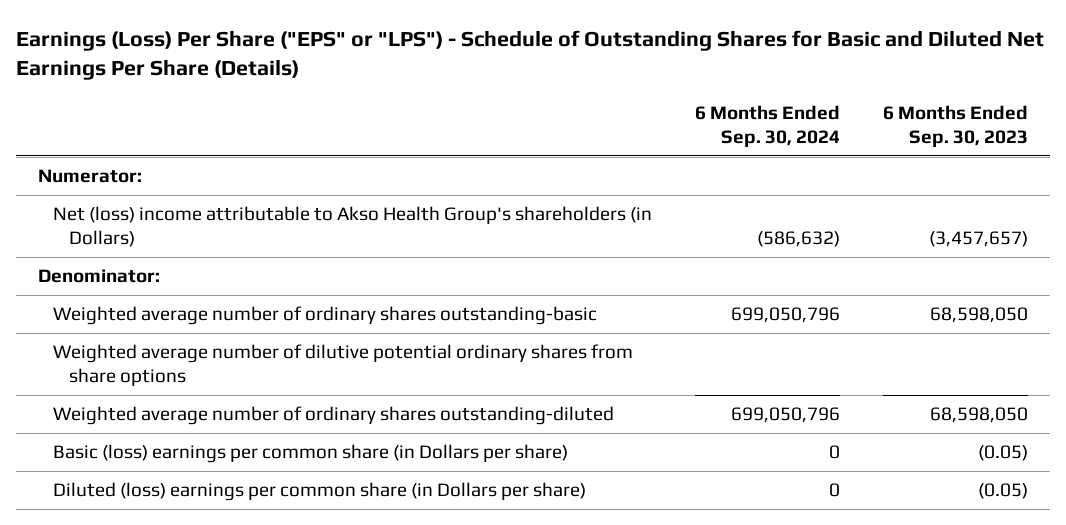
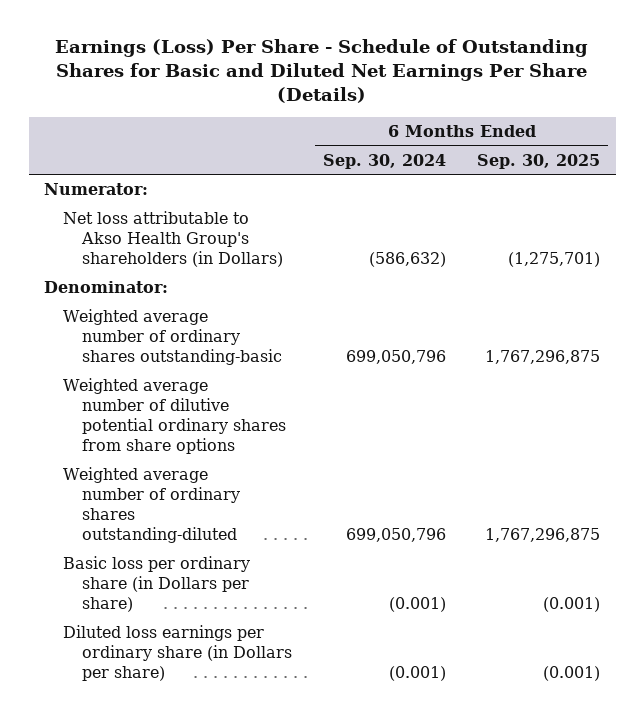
[16,29,1045,81] Earnings (Loss) Per Share ("EPS" or "LPS") - Schedule of Outstanding Shares for Basic and Diluted Net Earnings Per Share (Details) -> [55,38,589,104] Earnings (Loss) Per Share - Schedule of Outstanding Shares for Basic and Diluted Net Earnings Per Share (Details)
[883,104,1029,147] 6 Months Ended Sep. 30, 2023 -> none
none -> [477,153,601,169] Sep. 30, 2025
[53,206,653,247] Net (loss) income attributable to Akso Health Group's shareholders (in Dollars) -> [63,211,284,268] Net loss attributable to Akso Health Group's shareholders (in Dollars)
[53,444,569,464] Basic (loss) earnings per common share (in Dollars per share) -> [63,556,251,613] Basic loss per ordinary share (in Dollars per share)
[829,445,841,460] 0 -> [389,597,447,613] (0.001)
[53,482,587,502] Diluted (loss) earnings per common share (in Dollars per share) -> [63,625,293,682] Diluted loss earnings per ordinary share (in Dollars per share)
[829,483,841,498] 0 -> [389,666,447,682] (0.001)

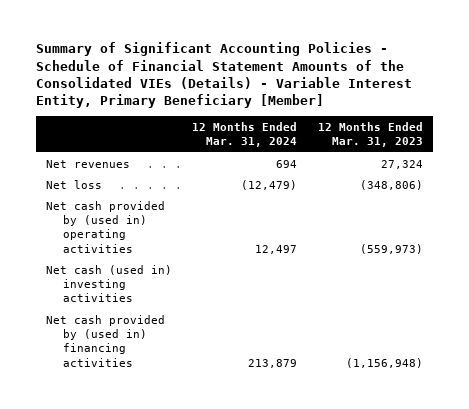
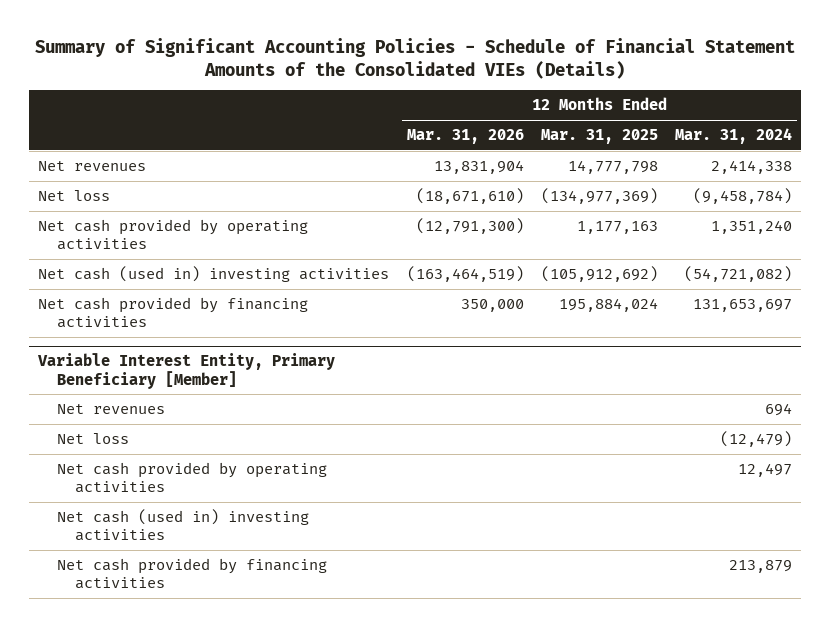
[36,42,413,109] Summary of Significant Accounting Policies - Schedule of Financial Statement Amounts of the Consolidated VIEs (Details) - Variable Interest Entity, Primary Beneficiary [Member] -> [35,37,796,79] Summary of Significant Accounting Policies - Schedule of Financial Statement Amounts of the Consolidated VIEs (Details)
[317,121,423,148] 12 Months Ended Mar. 31, 2023 -> none
none -> [406,129,524,145] Mar. 31, 2026
none -> [541,129,659,145] Mar. 31, 2025
none -> [38,161,147,172] Net revenues
none -> [38,190,111,202] Net loss
none -> [38,219,309,251] Net cash provided by operating activities
none -> [38,266,390,283] Net cash (used in) investing activities
none -> [38,297,309,329] Net cash provided by financing activities
none -> [38,353,336,389] Variable Interest Entity, Primary Beneficiary [Member]
[46,200,166,253] Net cash provided by (used in) operating activities -> [56,462,327,494] Net cash provided by operating activities
[46,314,166,367] Net cash provided by (used in) financing activities -> [56,558,327,590] Net cash provided by financing activities

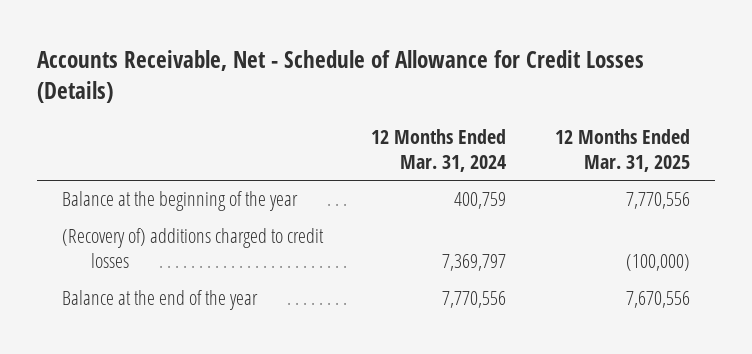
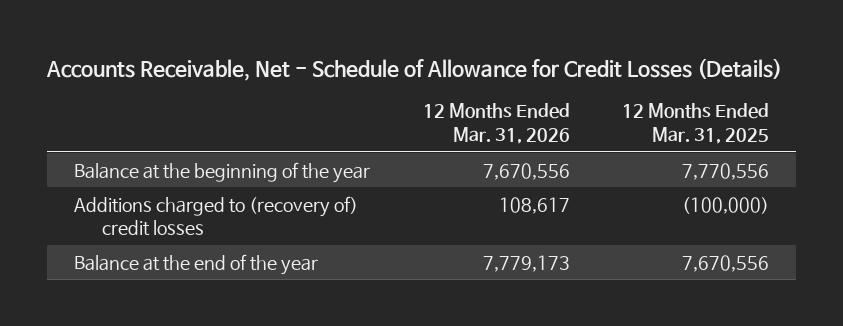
[371,129,507,173] 12 Months Ended Mar. 31, 2024 -> none
none -> [422,103,570,145] 12 Months Ended Mar. 31, 2026
[61,228,324,269] (Recovery of) additions charged to credit losses -> [73,195,358,237] Additions charged to (recovery of) credit losses

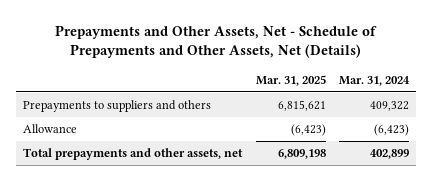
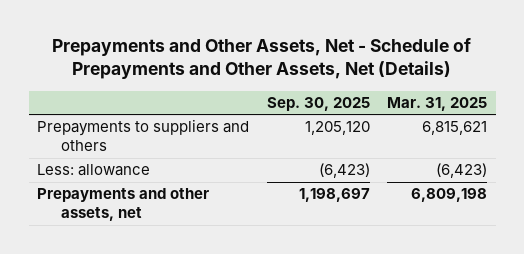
[339,75,411,86] Mar. 31, 2024 -> none
none -> [266,96,370,111] Sep. 30, 2025
[23,123,78,133] Allowance -> [37,164,151,177] Less: allowance
[23,147,244,160] Total prepayments and other assets, net -> [37,188,210,222] Prepayments and other assets, net

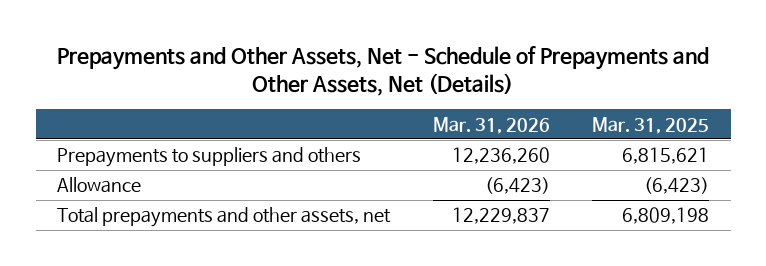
[266,96,370,111] Sep. 30, 2025 -> none
none -> [432,116,550,134] Mar. 31, 2026
[37,164,151,177] Less: allowance -> [57,177,142,194] Allowance
[37,188,210,222] Prepayments and other assets, net -> [57,207,392,228] Total prepayments and other assets, net

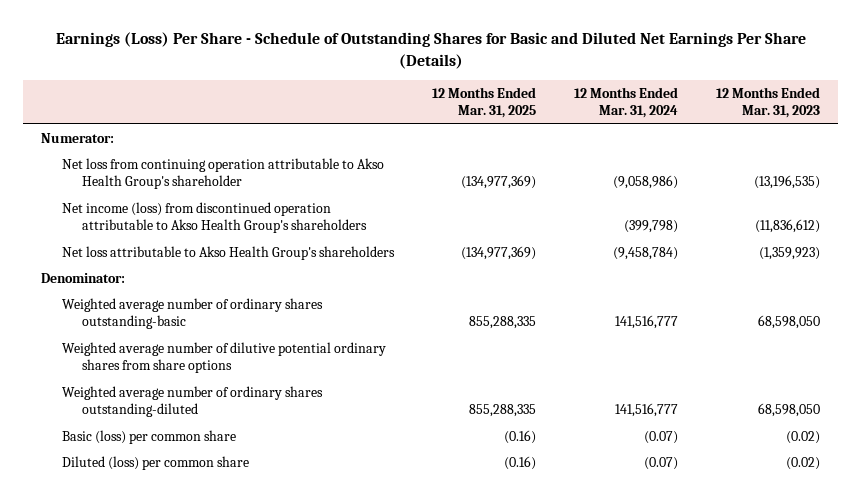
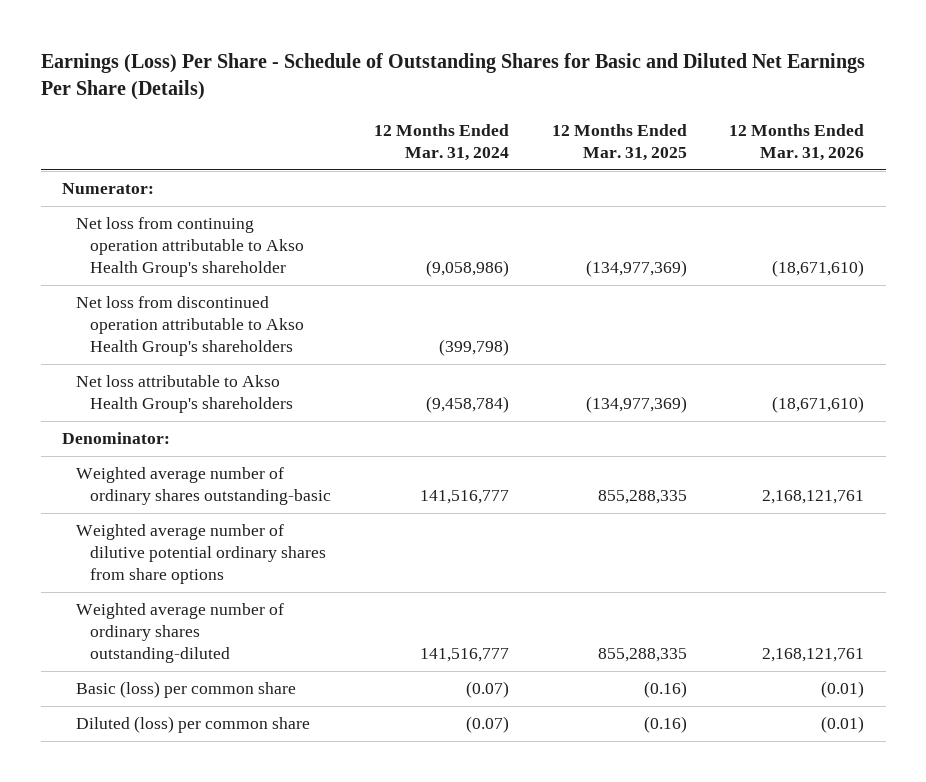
[715,86,820,119] 12 Months Ended Mar. 31, 2023 -> none
none -> [729,123,865,162] 12 Months Ended Mar. 31, 2026
[61,201,368,234] Net income (loss) from discontinued operation attributable to Akso Health Group's shareholders -> [76,296,305,357] Net loss from discontinued operation attributable to Akso Health Group's shareholders

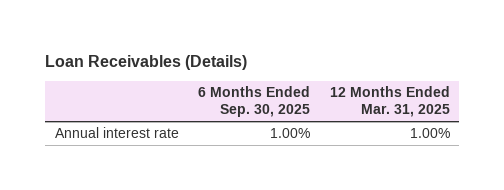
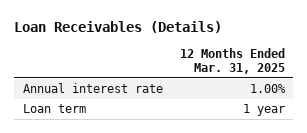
[198,86,311,118] 6 Months Ended Sep. 30, 2025 -> none
none -> [22,104,86,114] Loan term

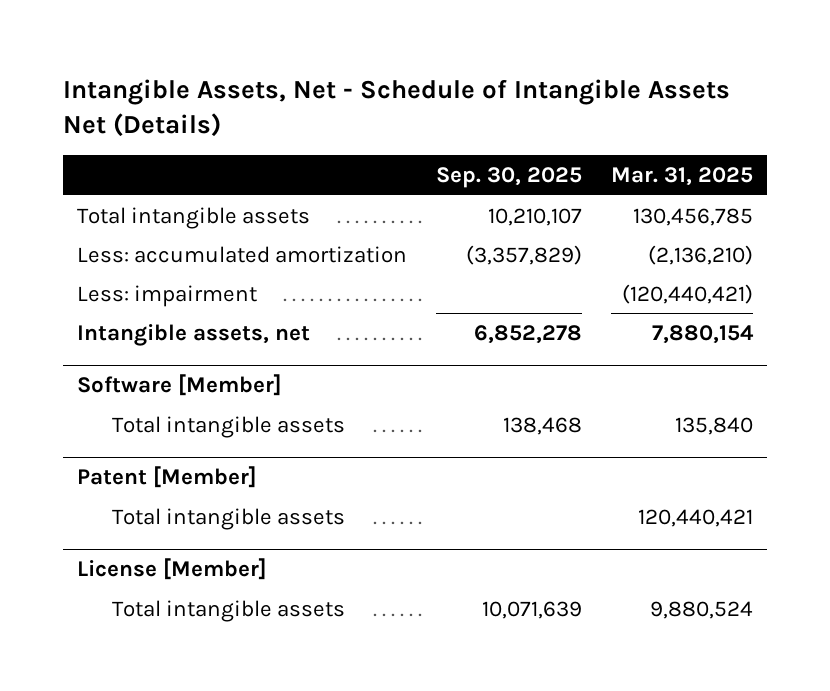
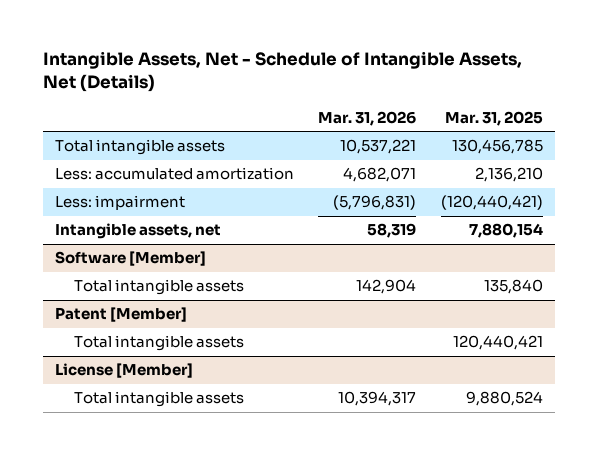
[62,78,730,137] Intangible Assets, Net - Schedule of Intangible Assets Net (Details) -> [42,51,522,93] Intangible Assets, Net - Schedule of Intangible Assets, Net (Details)
[436,167,583,189] Sep. 30, 2025 -> none
none -> [318,110,417,126] Mar. 31, 2026
[647,244,753,265] (2,136,210) -> [474,167,543,183] 2,136,210

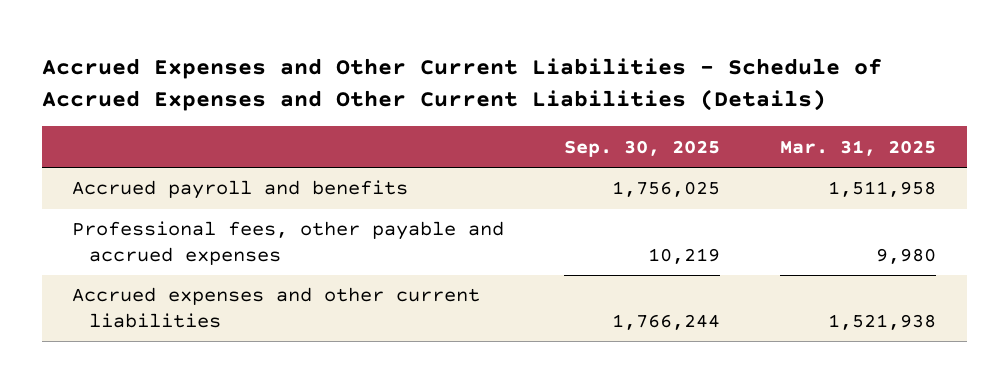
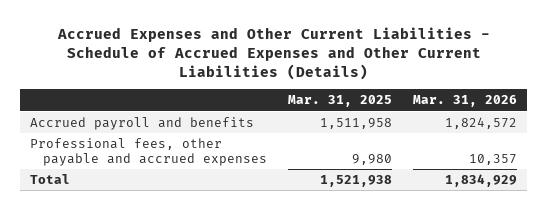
[564,139,721,157] Sep. 30, 2025 -> none
none -> [412,95,517,108] Mar. 31, 2026
[71,287,480,328] Accrued expenses and other current liabilities -> [30,173,71,184] Total

